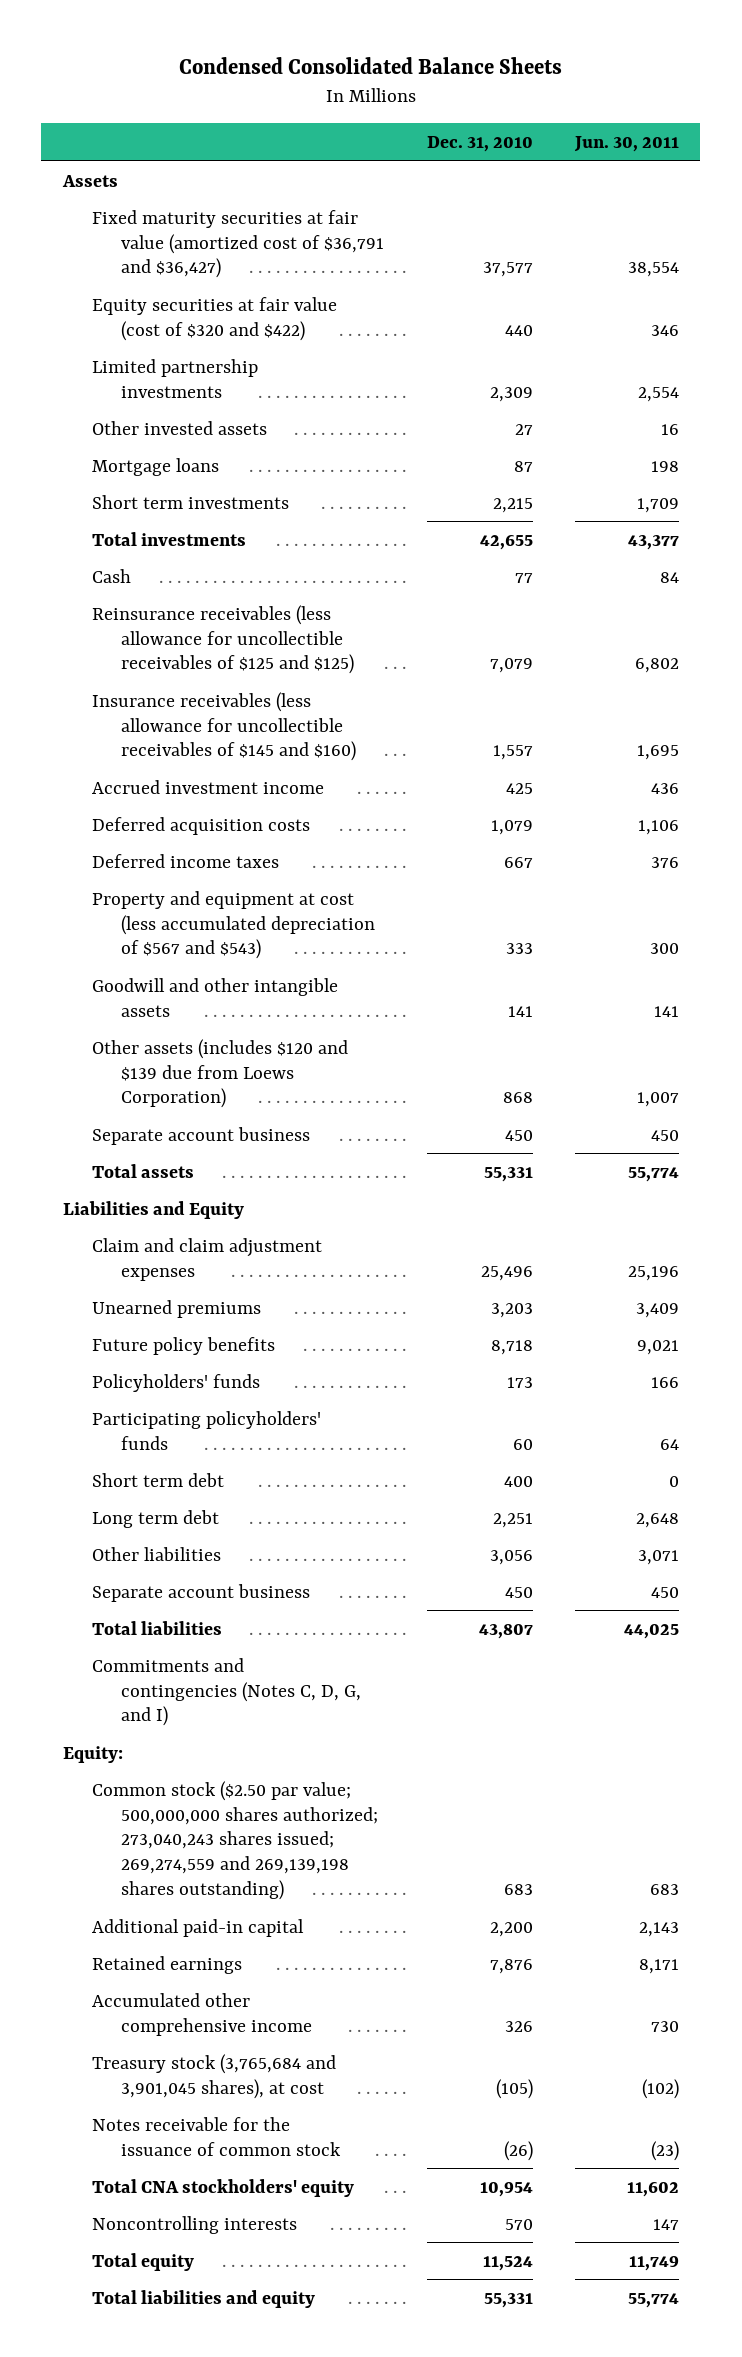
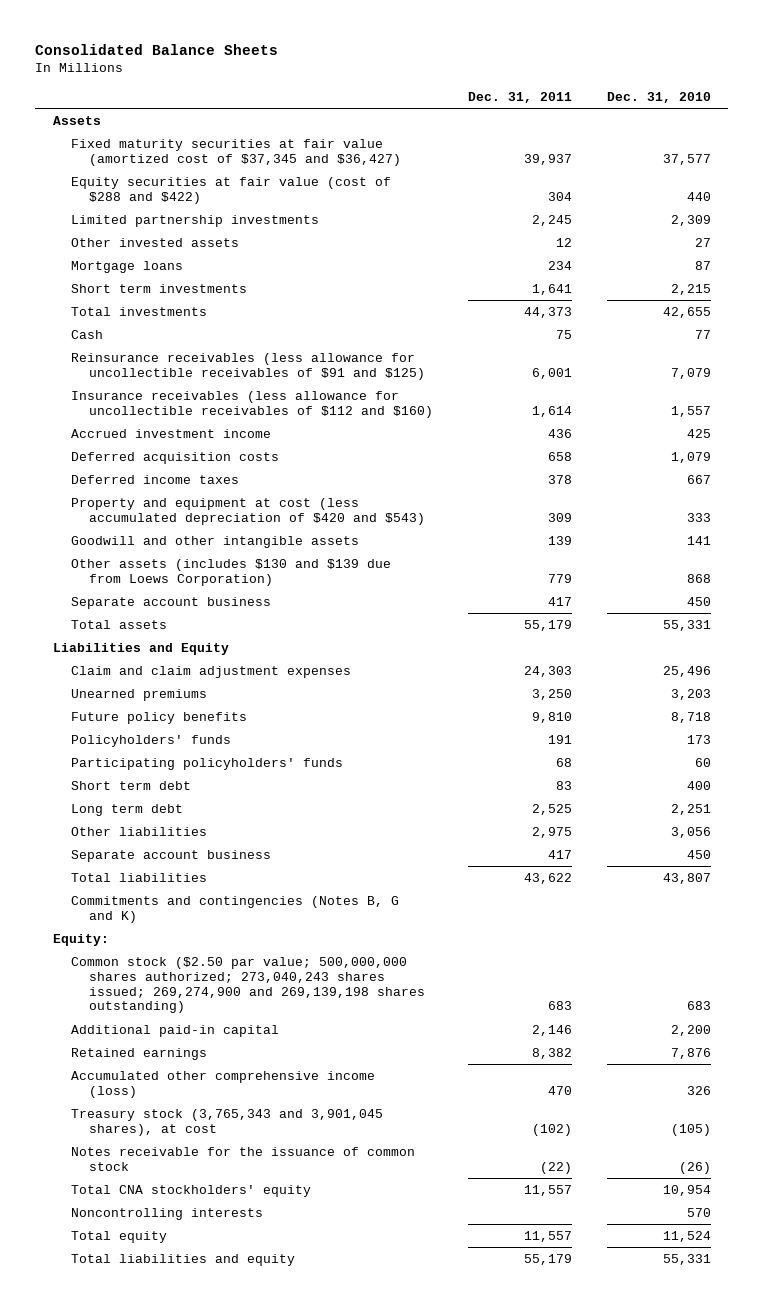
[178,56,562,74] Condensed Consolidated Balance Sheets -> [35,44,279,56] Consolidated Balance Sheets
[574,135,680,152] Jun. 30, 2011 -> none
none -> [467,91,572,103] Dec. 31, 2011
[91,209,385,279] Fixed maturity securities at fair value (amortized cost of $36,791 and $36,427) -> [70,138,401,166] Fixed maturity securities at fair value (amortized cost of $37,345 and $36,427)
[91,296,337,341] Equity securities at fair value (cost of $320 and $422) -> [70,176,391,204] Equity securities at fair value (cost of $288 and $422)
[91,604,355,675] Reinsurance receivables (less allowance for uncollectible receivables of $125 and $125) -> [70,352,425,380] Reinsurance receivables (less allowance for uncollectible receivables of $91 and $125)
[91,691,357,762] Insurance receivables (less allowance for uncollectible receivables of $145 and $160) -> [70,390,433,418] Insurance receivables (less allowance for uncollectible receivables of $112 and $160)
[91,890,376,960] Property and equipment at cost (less accumulated depreciation of $567 and $543) -> [70,497,425,525] Property and equipment at cost (less accumulated depreciation of $420 and $543)
[91,1038,348,1109] Other assets (includes $120 and $139 due from Loews Corporation) -> [70,558,391,586] Other assets (includes $130 and $139 due from Loews Corporation)
[91,1657,362,1727] Commitments and contingencies (Notes C, D, G, and I) -> [70,895,399,923] Commitments and contingencies (Notes B, G and K)
[91,1780,379,1901] Common stock ($2.50 par value; 500,000,000 shares authorized; 273,040,243 shares issued; 269,274,559 and 269,139,198 shares outstanding) -> [70,956,425,1014] Common stock ($2.50 par value; 500,000,000 shares authorized; 273,040,243 shares issued; 269,274,900 and 269,139,198 shares outstanding)
[91,1992,313,2036] Accumulated other comprehensive income -> [70,1070,375,1098] Accumulated other comprehensive income (loss)
[91,2053,336,2099] Treasury stock (3,765,684 and 3,901,045 shares), at cost -> [70,1108,383,1136] Treasury stock (3,765,343 and 3,901,045 shares), at cost

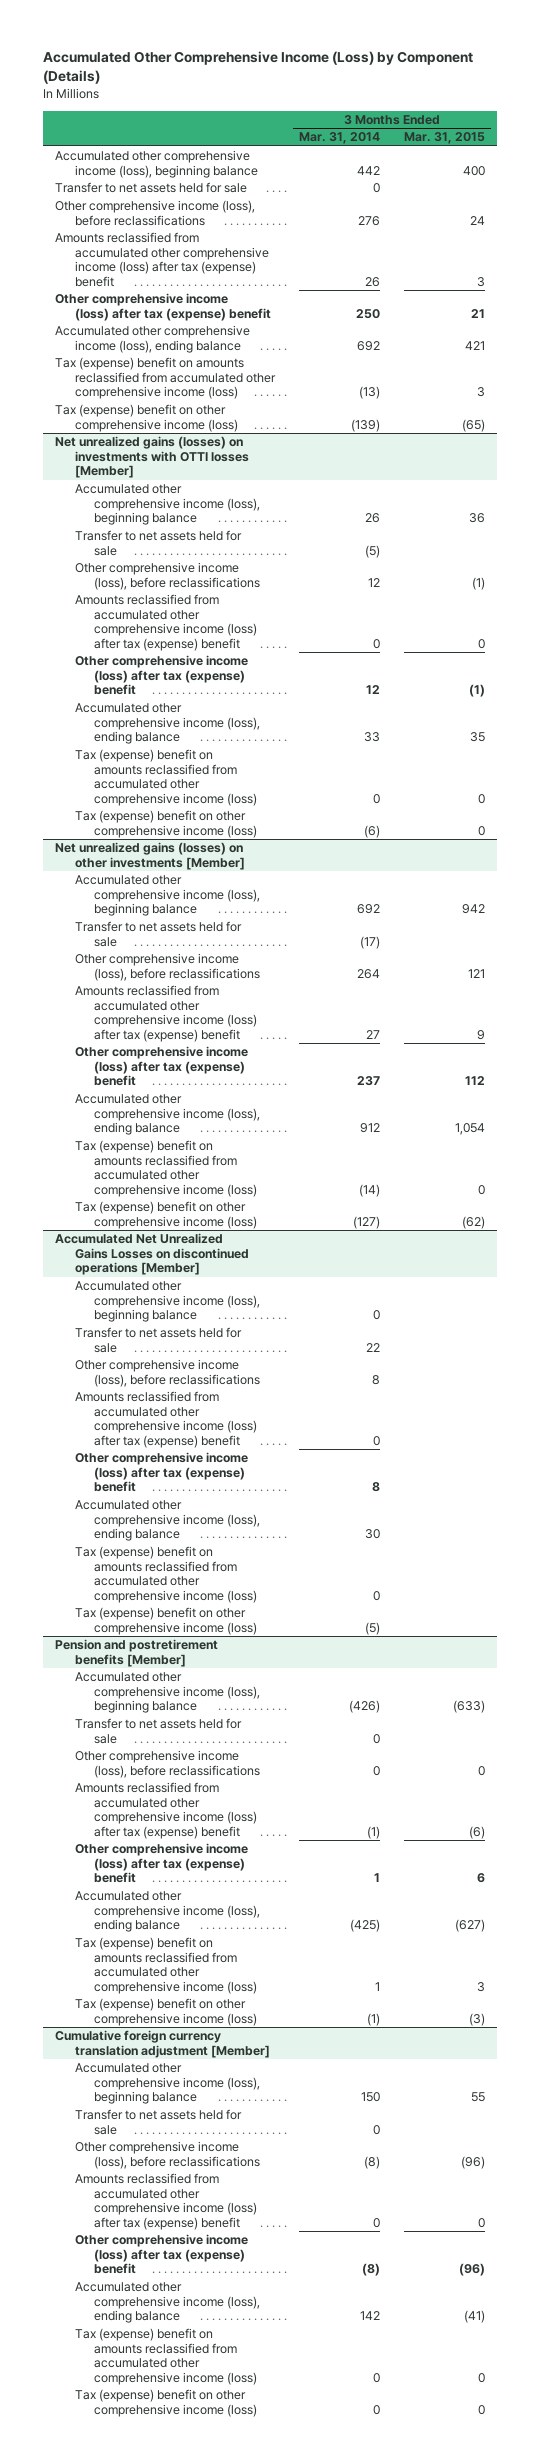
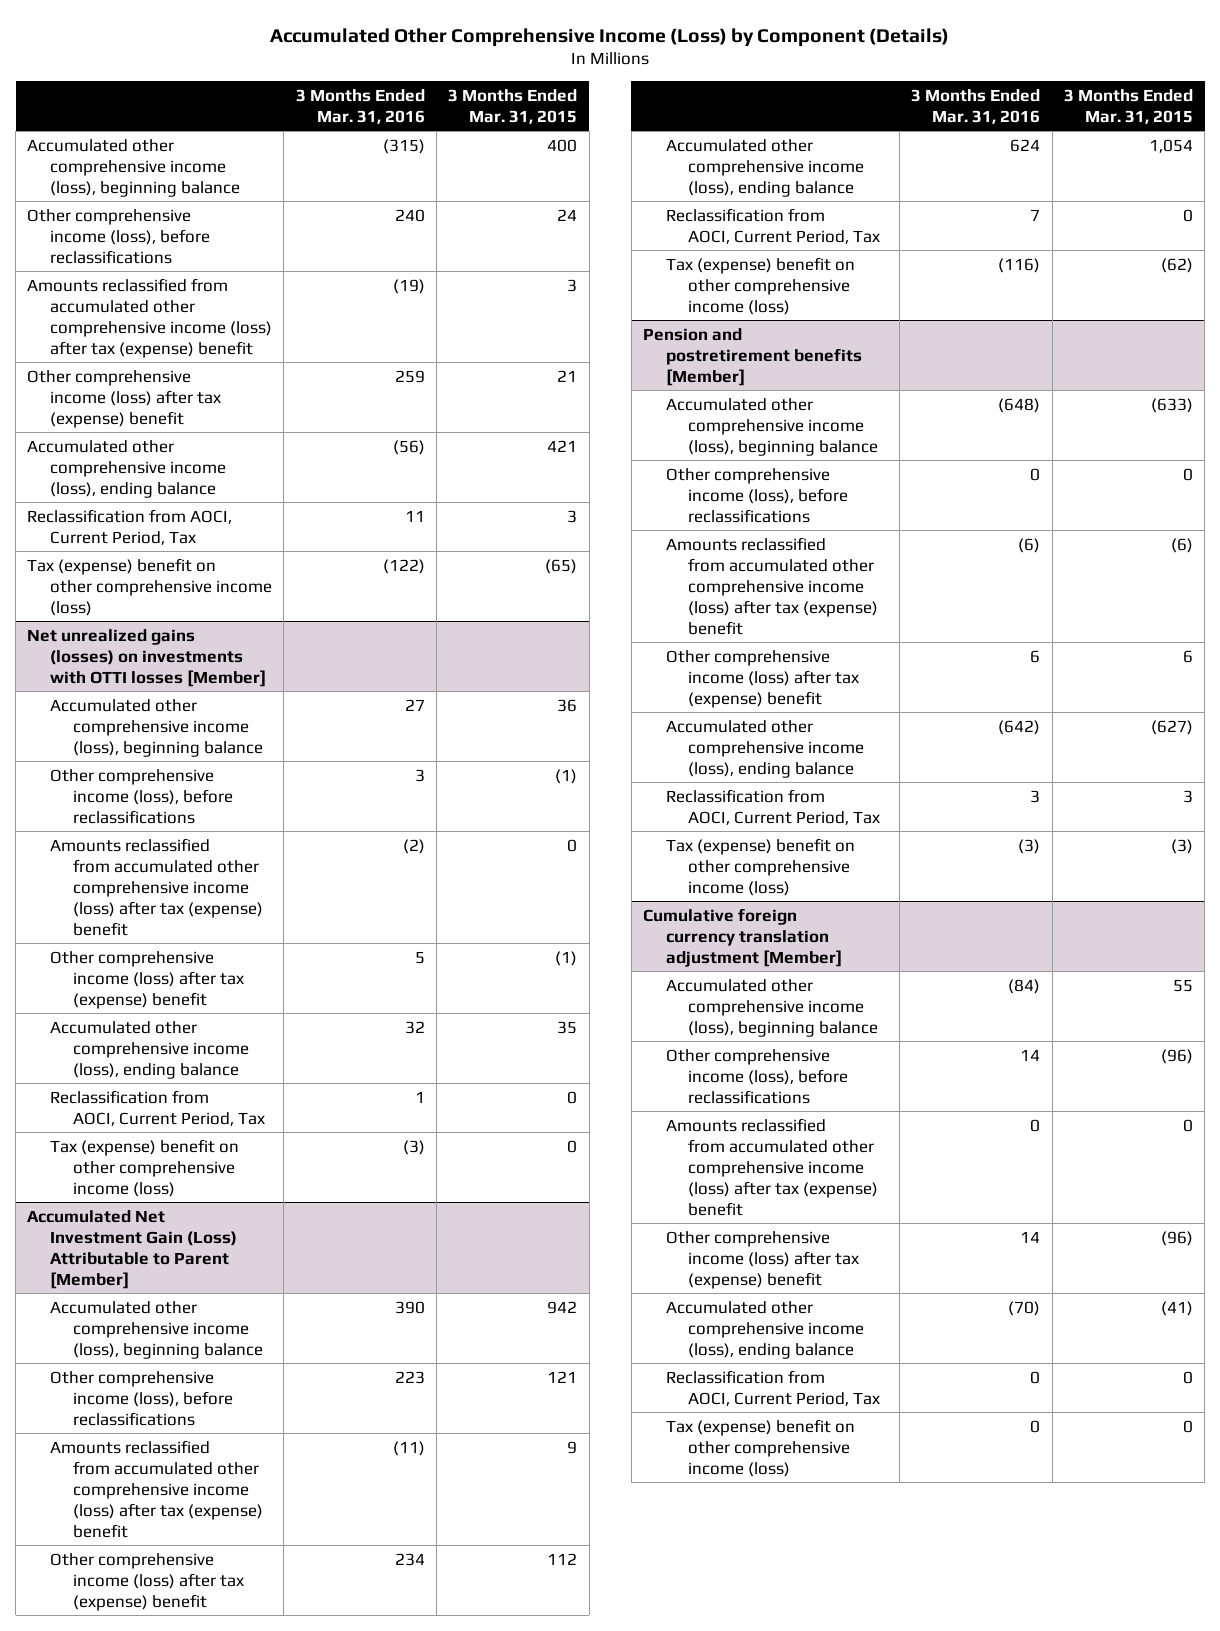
[298,132,380,145] Mar. 31, 2014 -> none
none -> [295,88,425,124] 3 Months Ended Mar. 31, 2016
[55,182,248,194] Transfer to net assets held for sale -> none
[55,357,276,400] Tax (expense) benefit on amounts reclassified from accumulated other comprehensive income (loss) -> none
none -> [27,508,233,545] Reclassification from AOCI, Current Period, Tax
[74,530,242,556] Transfer to net assets held for sale -> none
[74,749,257,806] Tax (expense) benefit on amounts reclassified from accumulated other comprehensive income (loss) -> none
none -> [50,1089,265,1126] Reclassification from AOCI, Current Period, Tax
[55,842,245,870] Net unrealized gains (losses) on other investments [Member] -> none
none -> [27,1209,238,1289] Accumulated Net Investment Gain (Loss) Attributable to Parent [Member]
[74,921,242,947] Transfer to net assets held for sale -> none
[74,1140,257,1197] Tax (expense) benefit on amounts reclassified from accumulated other comprehensive income (loss) -> none
none -> [665,207,881,244] Reclassification from AOCI, Current Period, Tax
[55,1233,249,1276] Accumulated Net Unrealized Gains Losses on discontinued operations [Member] -> none
[74,1281,260,1323] Accumulated other comprehensive income (loss), beginning balance -> none
[74,1327,242,1353] Transfer to net assets held for sale -> none
[74,1359,260,1387] Other comprehensive income (loss), before reclassifications -> none
[74,1391,257,1448] Amounts reclassified from accumulated other comprehensive income (loss) after tax (expense) benefit -> none
[74,1452,248,1493] Other comprehensive income (loss) after tax (expense) benefit -> none
[74,1500,260,1542] Accumulated other comprehensive income (loss), ending balance -> none
[74,1546,257,1603] Tax (expense) benefit on amounts reclassified from accumulated other comprehensive income (loss) -> none
[74,1607,257,1635] Tax (expense) benefit on other comprehensive income (loss) -> none
[74,1718,242,1744] Transfer to net assets held for sale -> none
[74,1937,257,1994] Tax (expense) benefit on amounts reclassified from accumulated other comprehensive income (loss) -> none
none -> [665,788,881,825] Reclassification from AOCI, Current Period, Tax
[74,2109,242,2135] Transfer to net assets held for sale -> none
[74,2328,257,2385] Tax (expense) benefit on amounts reclassified from accumulated other comprehensive income (loss) -> none
none -> [665,1369,881,1406] Reclassification from AOCI, Current Period, Tax

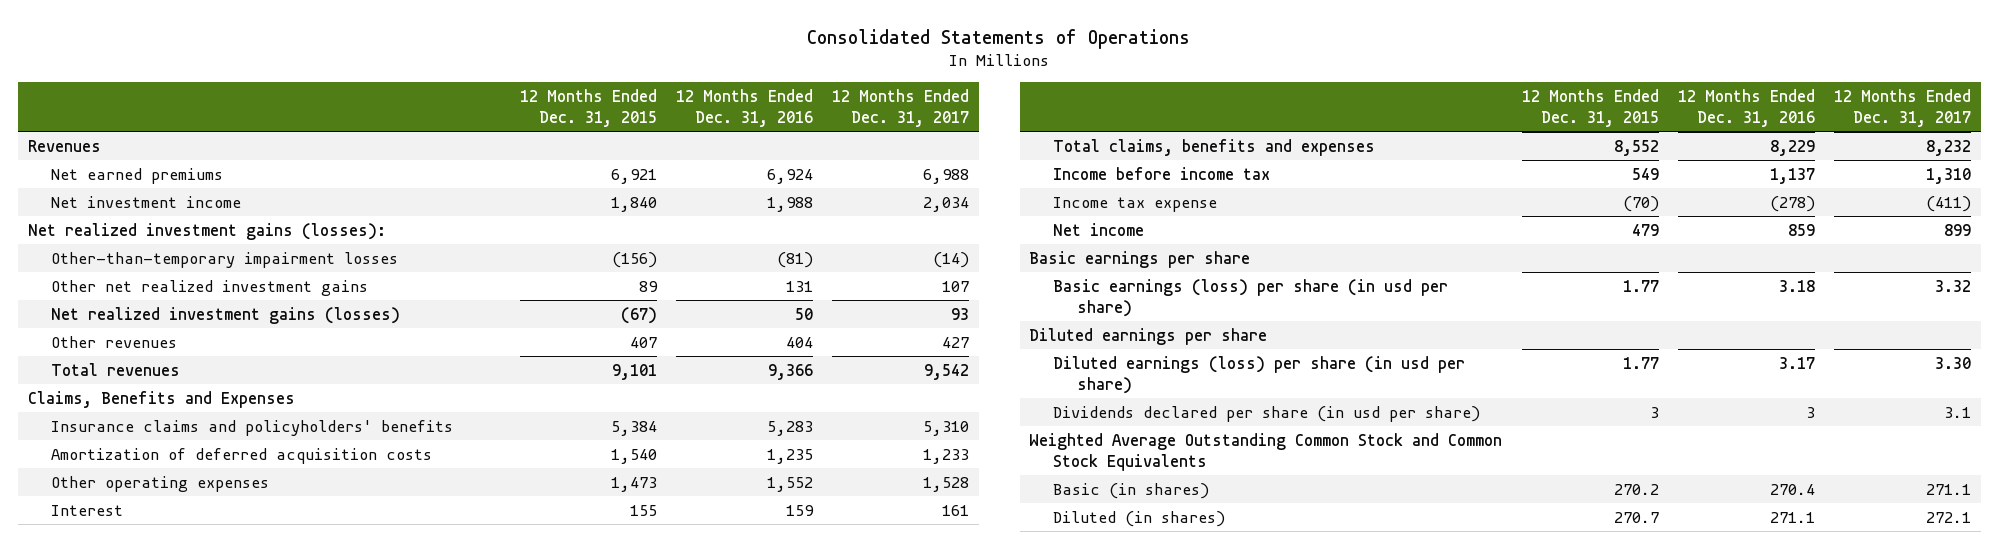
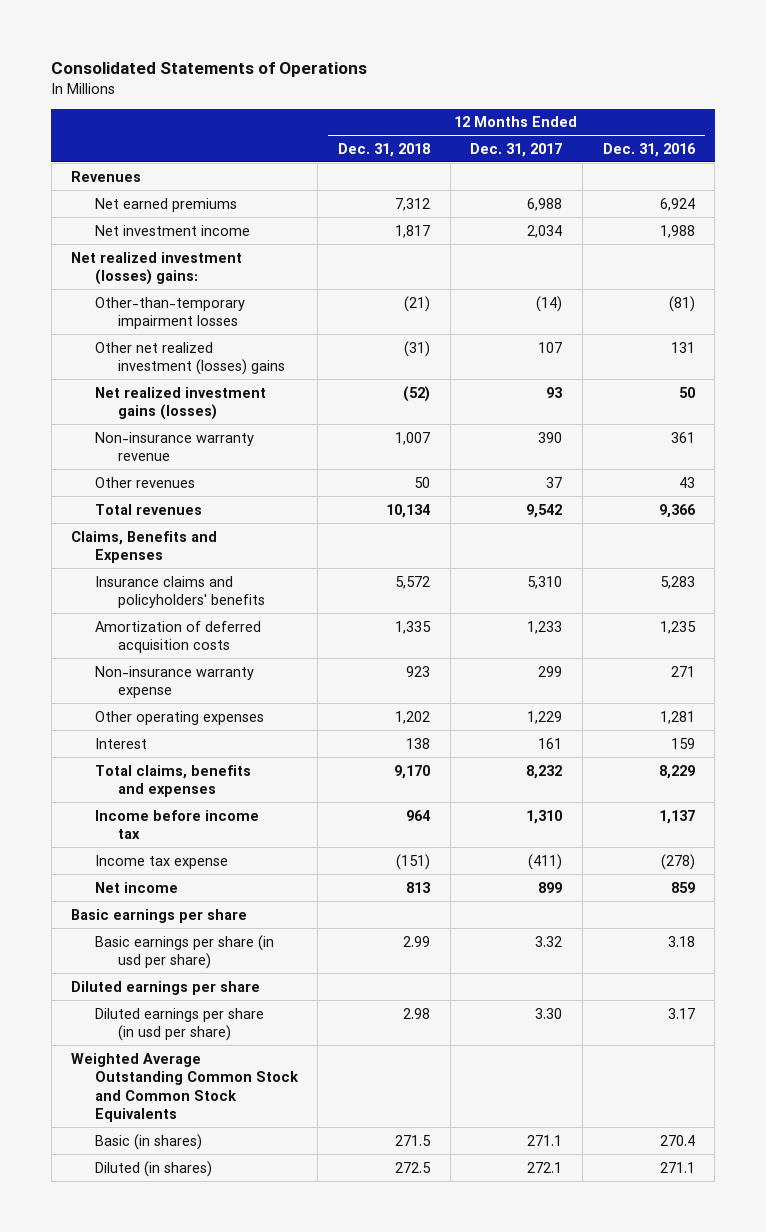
[519,88,657,127] 12 Months Ended Dec. 31, 2015 -> none
none -> [338,142,431,157] Dec. 31, 2018
[27,222,386,240] Net realized investment gains (losses): -> [71,251,243,286] Net realized investment (losses) gains:
[51,279,369,296] Other net realized investment gains -> [94,341,286,376] Other net realized investment (losses) gains
none -> [94,431,254,462] Non-insurance warranty revenue
[786,336,814,348] 404 -> [678,476,695,488] 43
[942,336,970,348] 427 -> [546,476,563,488] 37
none -> [94,665,254,699] Non-insurance warranty expense
[767,476,814,492] 1,552 -> [659,710,695,724] 1,281
[923,476,970,492] 1,528 -> [527,710,563,724] 1,229
[1053,278,1449,317] Basic earnings (loss) per share (in usd per share) -> [94,934,274,970] Basic earnings per share (in usd per share)
[1053,405,1481,422] Dividends declared per share (in usd per share) -> none
[1053,355,1466,394] Diluted earnings (loss) per share (in usd per share) -> [94,1007,264,1042] Diluted earnings per share (in usd per share)

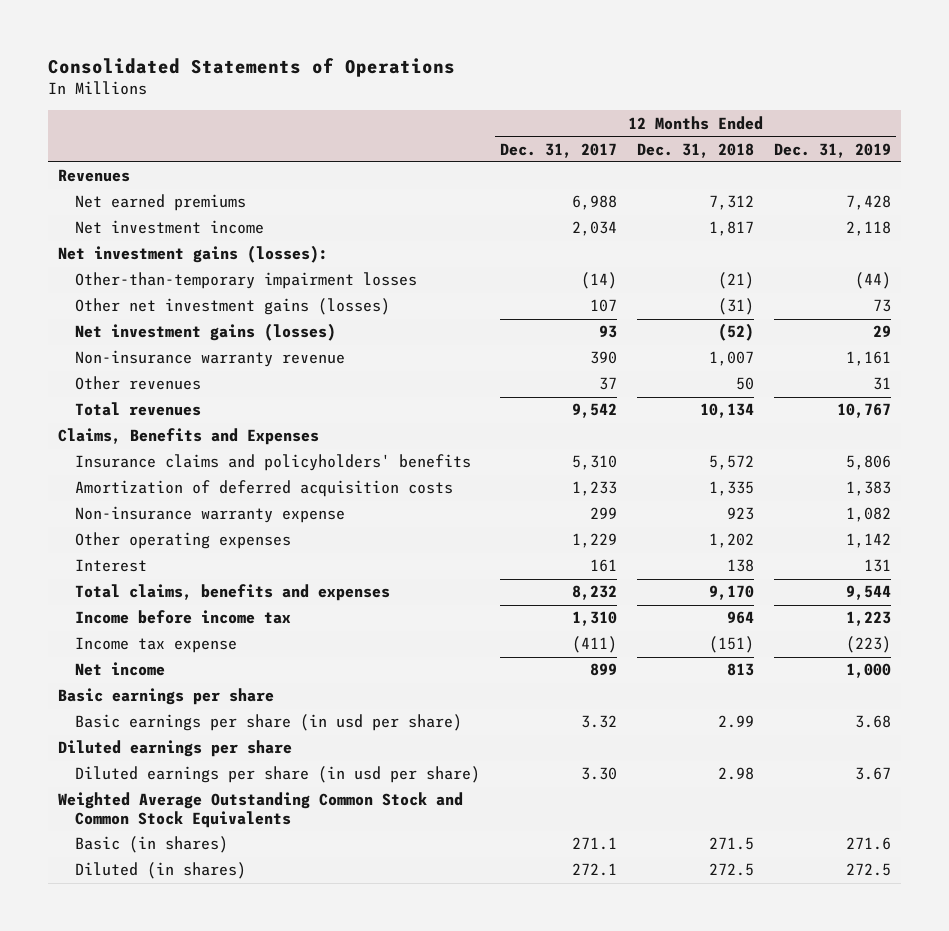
[602,142,696,157] Dec. 31, 2016 -> none
none -> [774,142,892,158] Dec. 31, 2019
[71,251,243,286] Net realized investment (losses) gains: -> [57,245,328,264] Net investment gains (losses):
[94,341,286,376] Other net realized investment (losses) gains -> [74,298,390,316] Other net investment gains (losses)
[94,386,266,421] Net realized investment gains (losses) -> [74,323,336,342] Net investment gains (losses)

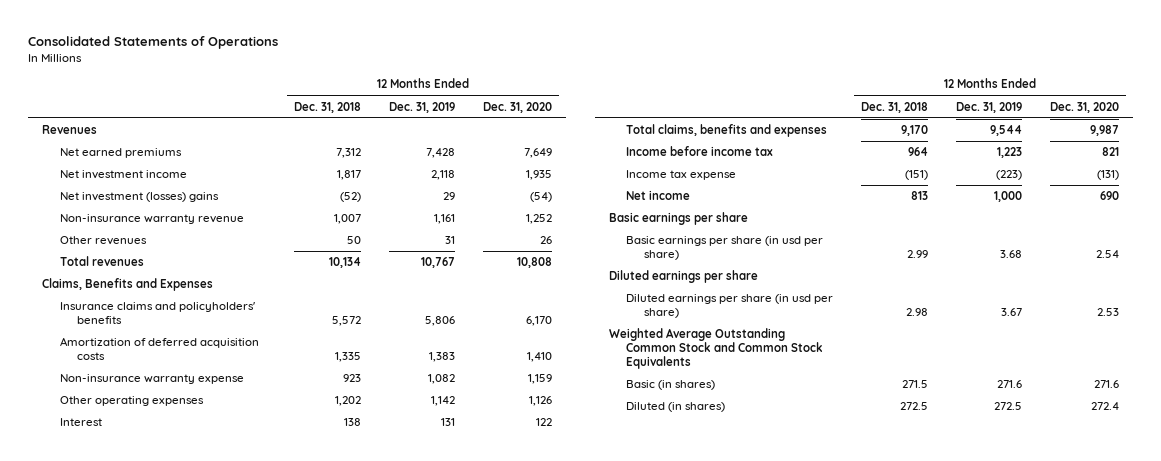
[499,142,617,158] Dec. 31, 2017 -> none
none -> [483,101,553,113] Dec. 31, 2020
[57,245,328,264] Net investment gains (losses): -> none
[74,272,417,290] Other-than-temporary impairment losses -> none
[74,298,390,316] Other net investment gains (losses) -> none
[74,323,336,342] Net investment gains (losses) -> [59,192,219,203] Net investment (losses) gains

